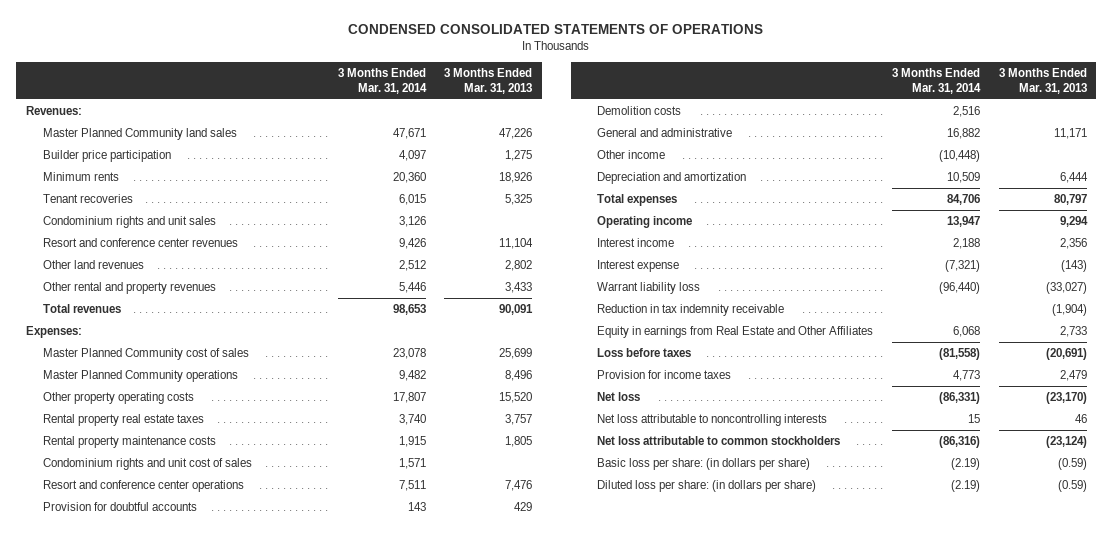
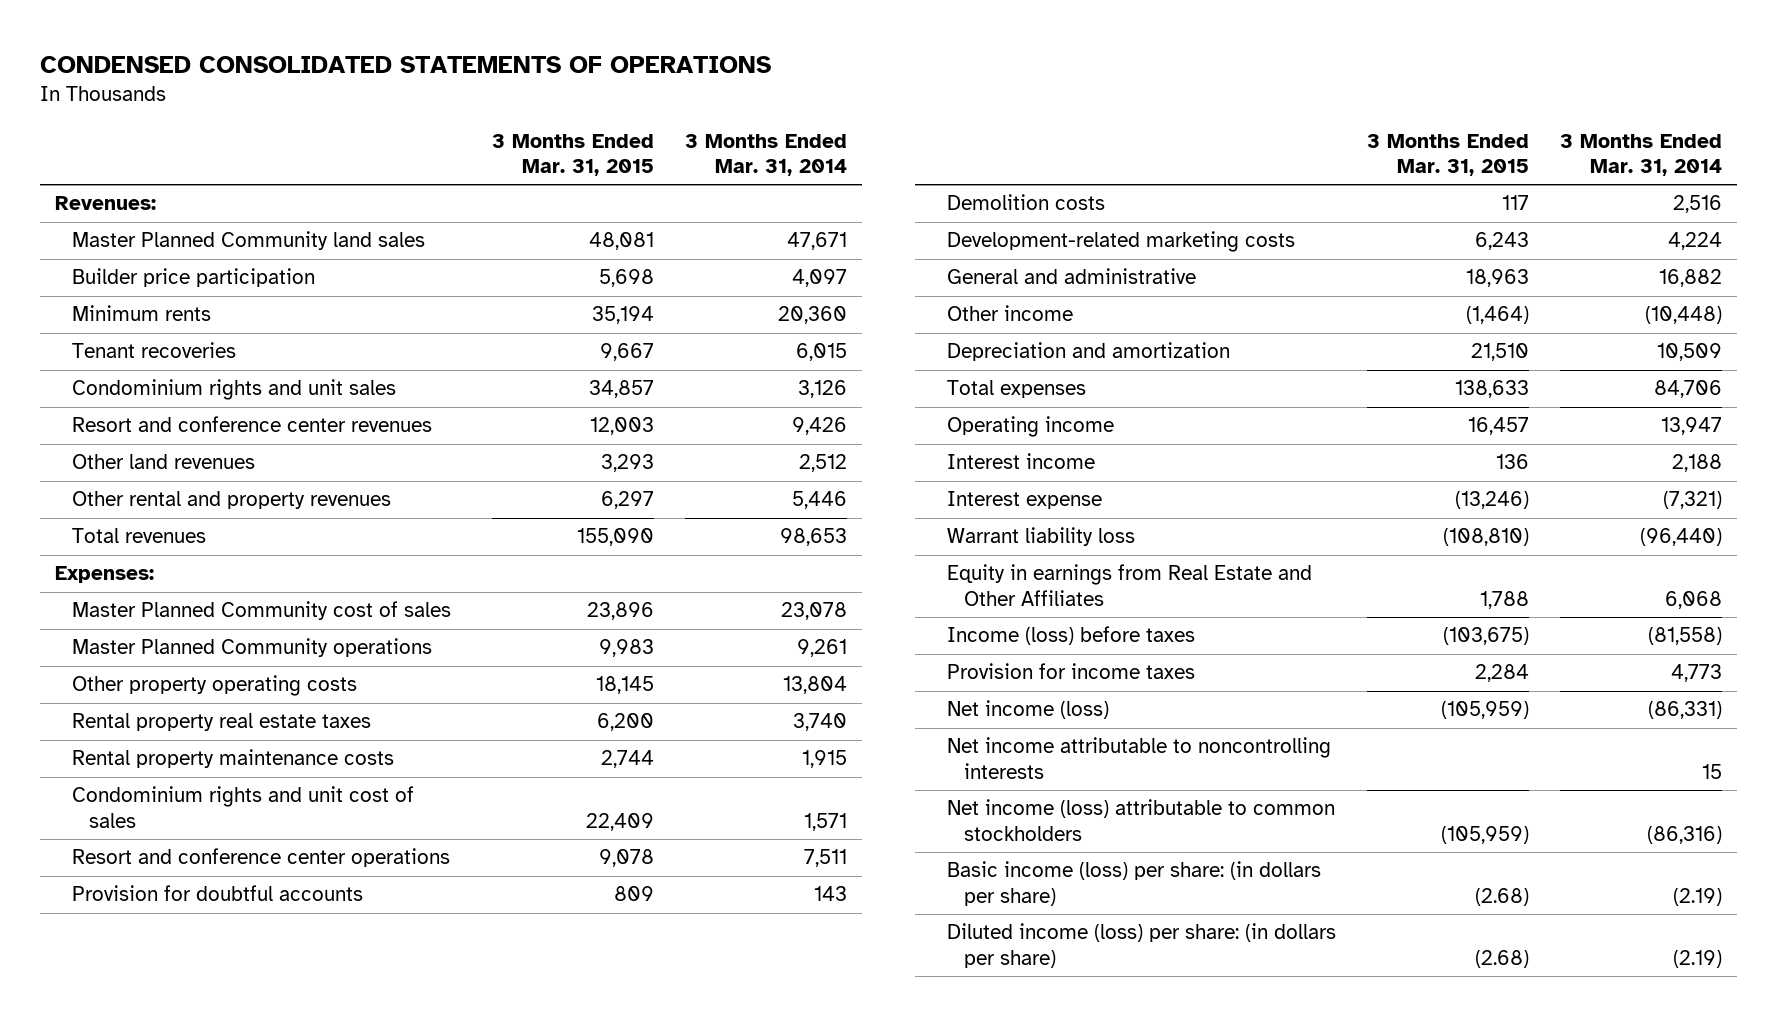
[444,67,533,94] 3 Months Ended Mar. 31, 2013 -> none
none -> [491,133,654,177] 3 Months Ended Mar. 31, 2015
[398,369,426,381] 9,482 -> [796,639,847,658] 9,261
[392,391,426,403] 17,807 -> [782,676,847,695] 13,804
none -> [947,231,1296,253] Development-related marketing costs
[597,303,785,316] Reduction in tax indemnity receivable -> none
[597,347,692,357] Loss before taxes -> [947,626,1196,646] Income (loss) before taxes
[597,391,641,401] Net loss -> [947,700,1110,720] Net income (loss)
[597,413,828,426] Net loss attributable to noncontrolling interests -> [947,737,1332,779] Net income attributable to noncontrolling interests
[597,435,841,445] Net loss attributable to common stockholders -> [947,799,1336,841] Net income (loss) attributable to common stockholders
[597,457,811,470] Basic loss per share: (in dollars per share) -> [947,861,1322,906] Basic income (loss) per share: (in dollars per share)
[597,479,817,492] Diluted loss per share: (in dollars per share) -> [947,923,1337,968] Diluted income (loss) per share: (in dollars per share)

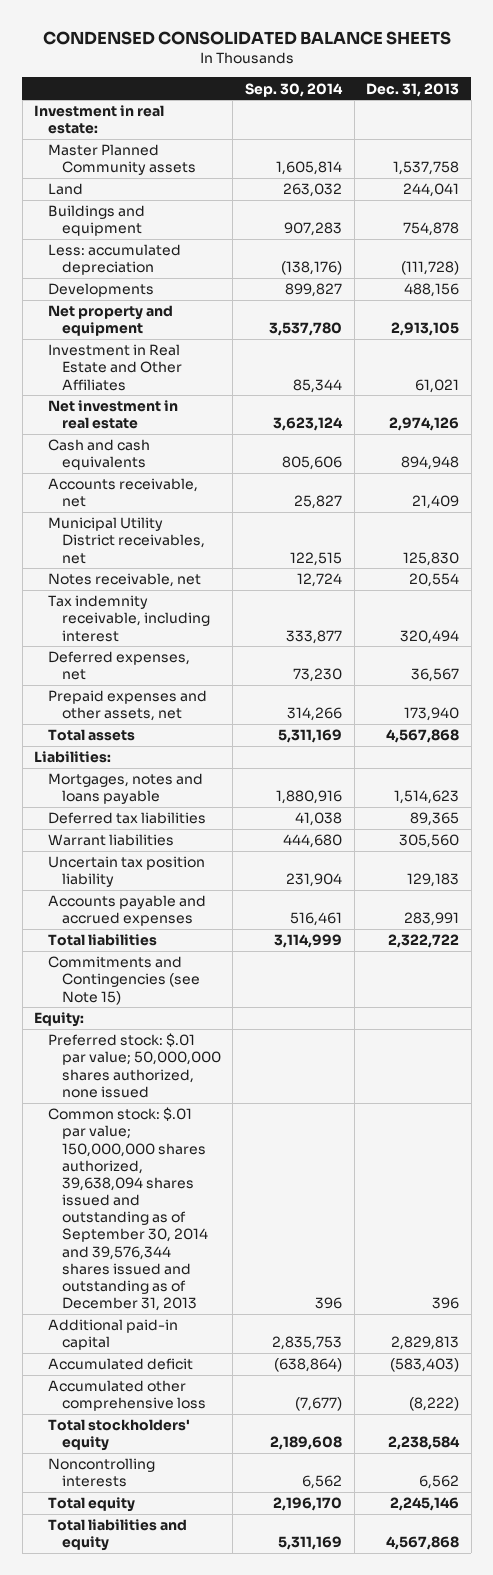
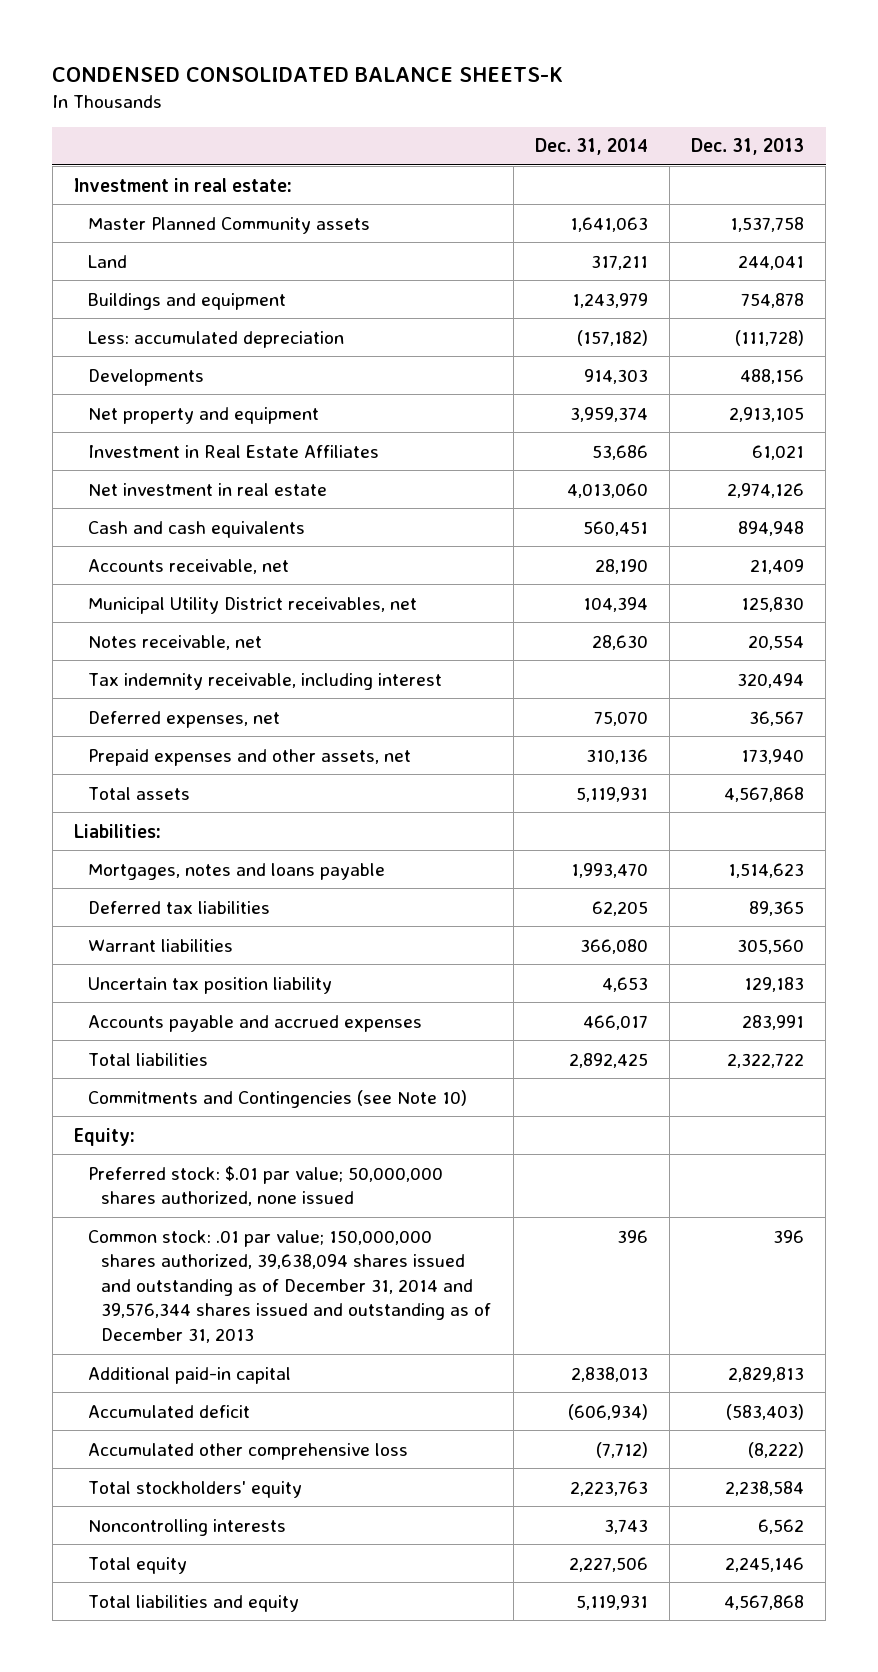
[42,31,451,46] CONDENSED CONSOLIDATED BALANCE SHEETS -> [52,66,564,82] CONDENSED CONSOLIDATED BALANCE SHEETS-K
[245,82,344,97] Sep. 30, 2014 -> none
none -> [534,138,648,156] Dec. 31, 2014
[48,344,182,391] Investment in Real Estate and Other Affiliates -> [87,444,379,458] Investment in Real Estate Affiliates
[48,956,200,1005] Commitments and Contingencies (see Note 15) -> [87,1089,467,1108] Commitments and Contingencies (see Note 10)
[48,1107,208,1312] Common stock: $.01 par value; 150,000,000 shares authorized, 39,638,094 shares issued and outstanding as of September 30, 2014 and 39,576,344 shares issued and outstanding as of December 31, 2013 -> [87,1229,492,1344] Common stock: .01 par value; 150,000,000 shares authorized, 39,638,094 shares issued and outstanding as of December 31, 2014 and 39,576,344 shares issued and outstanding as of December 31, 2013

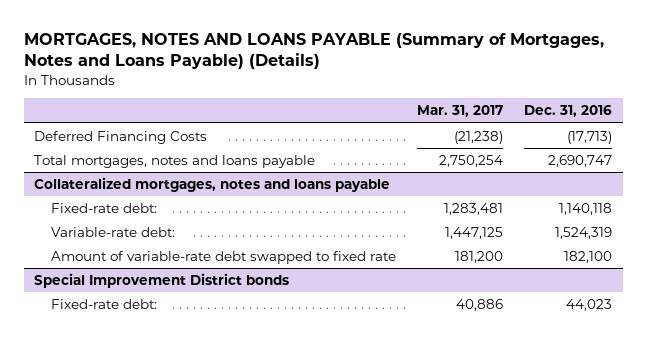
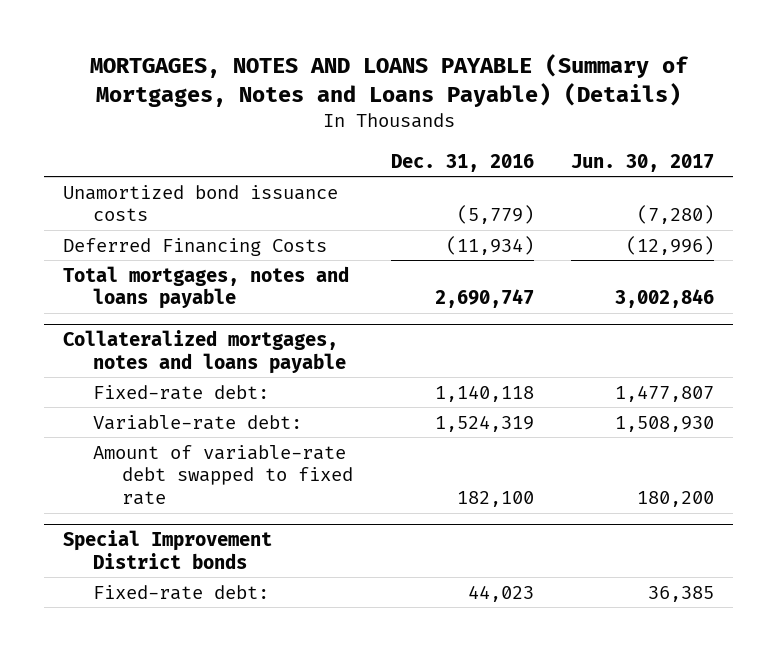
[416,105,503,118] Mar. 31, 2017 -> none
none -> [571,153,715,172] Jun. 30, 2017
none -> [62,184,338,222] Unamortized bond issuance costs
[567,130,613,144] (17,713) -> [445,235,534,255] (11,934)

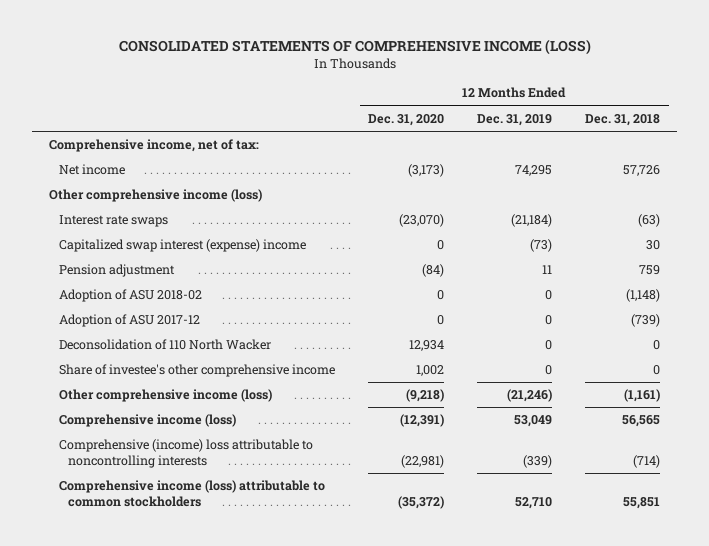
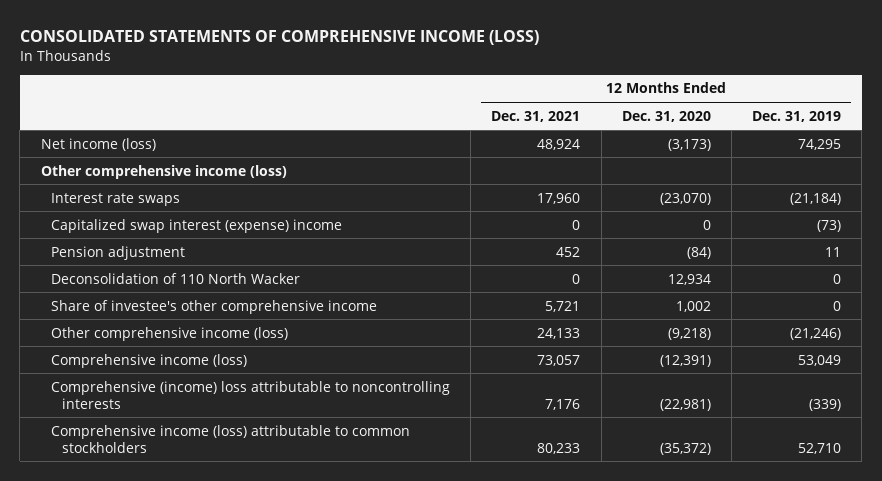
[585,113,661,126] Dec. 31, 2018 -> none
none -> [491,110,581,122] Dec. 31, 2021
[48,139,259,153] Comprehensive income, net of tax: -> none
[58,164,125,176] Net income -> [40,137,156,151] Net income (loss)
[58,289,202,303] Adoption of ASU 2018-02 -> none
[58,314,200,328] Adoption of ASU 2017-12 -> none

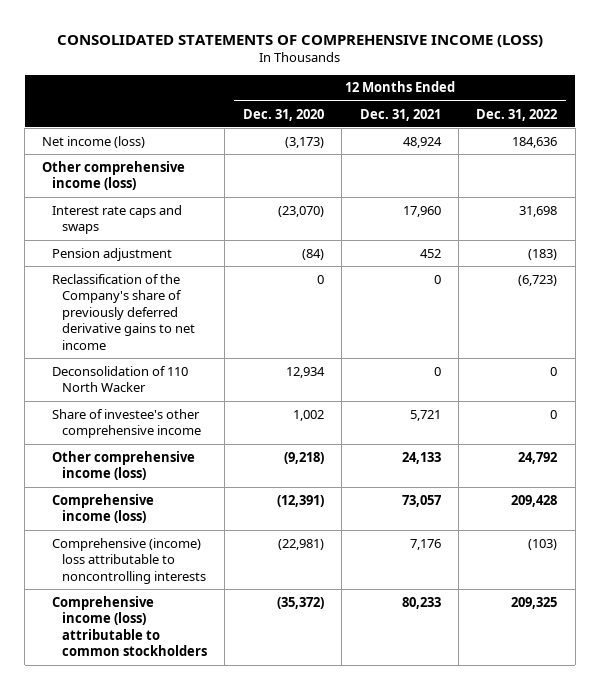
[752,110,842,122] Dec. 31, 2019 -> none
none -> [476,108,558,121] Dec. 31, 2022
[51,218,343,233] Capitalized swap interest (expense) income -> none
[51,192,181,206] Interest rate swaps -> [52,204,183,235] Interest rate caps and swaps
none -> [52,273,195,350] Reclassification of the Company's share of previously deferred derivative gains to net income

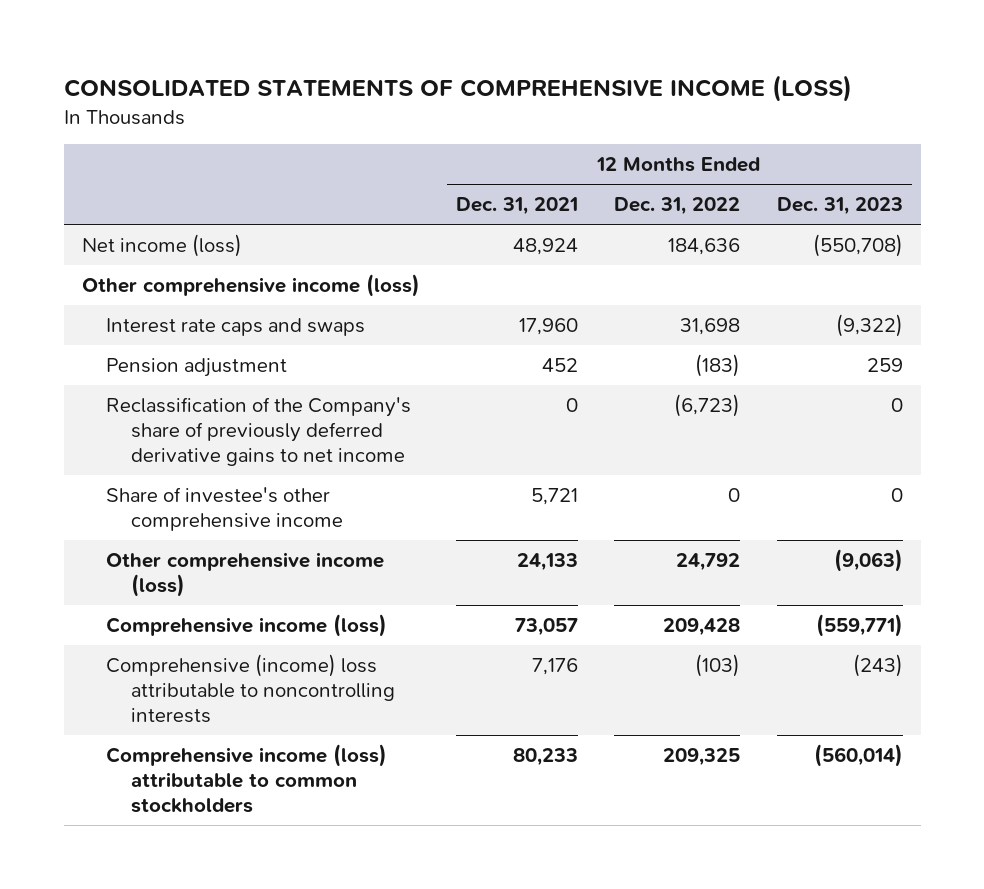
[242,108,324,121] Dec. 31, 2020 -> none
none -> [776,197,903,216] Dec. 31, 2023
[52,365,189,393] Deconsolidation of 110 North Wacker -> none

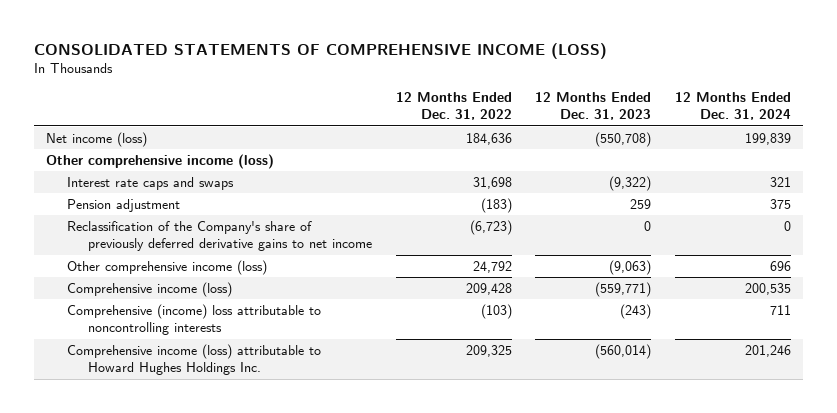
[456,197,579,216] Dec. 31, 2021 -> none
none -> [675,92,792,121] 12 Months Ended Dec. 31, 2024
[106,487,343,531] Share of investee's other comprehensive income -> none
[106,744,388,813] Comprehensive income (loss) attributable to common stockholders -> [67,343,322,376] Comprehensive income (loss) attributable to Howard Hughes Holdings Inc.

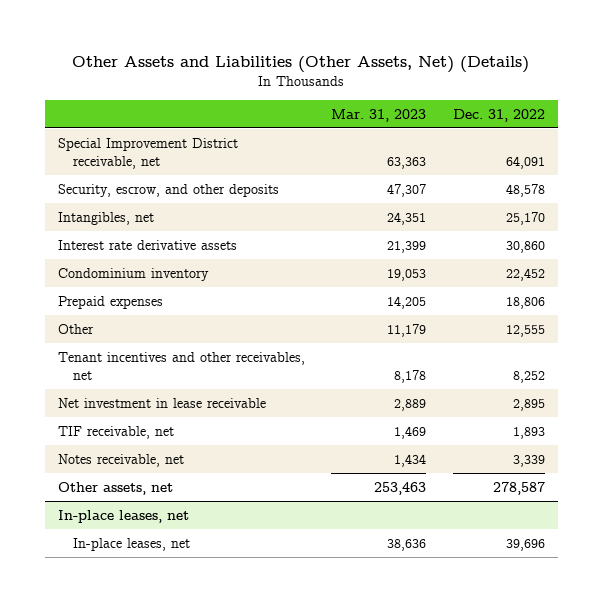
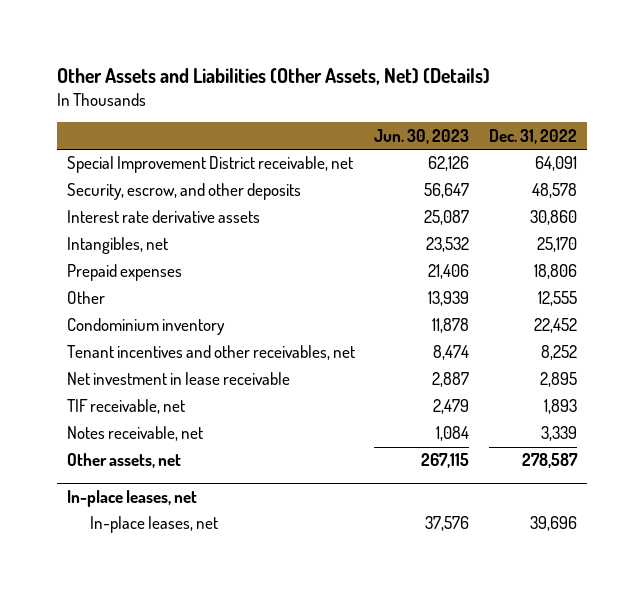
[331,108,427,122] Mar. 31, 2023 -> none
none -> [374,128,470,144] Jun. 30, 2023
[58,211,155,225] Intangibles, net -> [66,237,168,255] Intangibles, net
[58,267,210,281] Condominium inventory -> [66,318,225,336] Condominium inventory

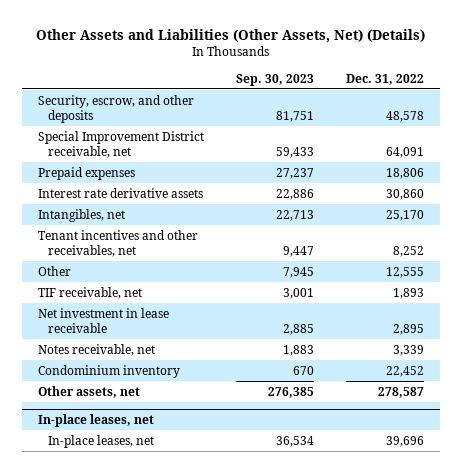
[374,128,470,144] Jun. 30, 2023 -> none
none -> [235,73,314,86] Sep. 30, 2023
[66,156,353,174] Special Improvement District receivable, net -> [37,130,204,158] Special Improvement District receivable, net
[66,264,182,282] Prepaid expenses -> [37,166,135,180] Prepaid expenses
[66,291,105,305] Other -> [37,265,71,276] Other
[66,372,290,386] Net investment in lease receivable -> [37,307,169,333] Net investment in lease receivable
[66,318,225,336] Condominium inventory -> [37,364,180,378] Condominium inventory

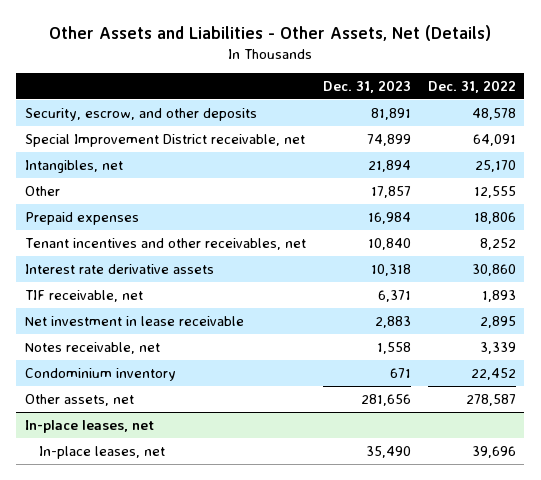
[35,29,425,44] Other Assets and Liabilities (Other Assets, Net) (Details) -> [49,24,492,41] Other Assets and Liabilities - Other Assets, Net (Details)
[235,73,314,86] Sep. 30, 2023 -> none
none -> [322,80,411,94] Dec. 31, 2023
[37,166,135,180] Prepaid expenses -> [24,211,139,225] Prepaid expenses
[37,229,198,257] Tenant incentives and other receivables, net -> [24,237,306,250] Tenant incentives and other receivables, net
[37,187,203,198] Interest rate derivative assets -> [24,263,214,274] Interest rate derivative assets

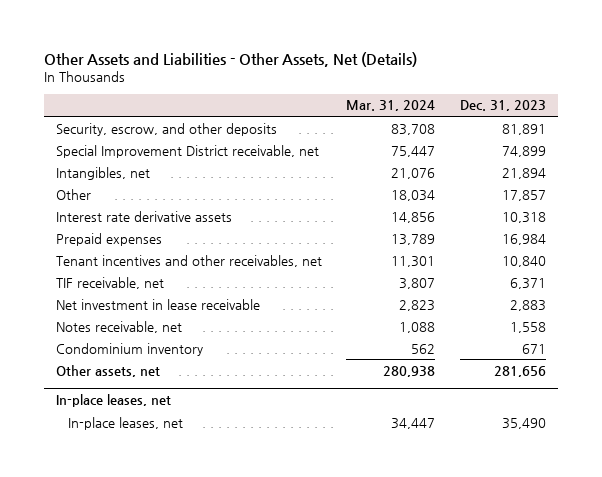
[427,80,516,94] Dec. 31, 2022 -> none
none -> [346,100,436,112] Mar. 31, 2024
[24,263,214,274] Interest rate derivative assets -> [56,210,233,222] Interest rate derivative assets

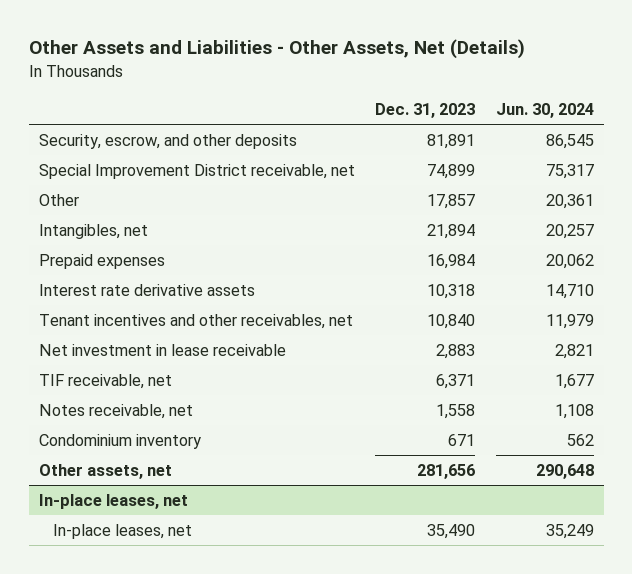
[346,100,436,112] Mar. 31, 2024 -> none
none -> [495,102,594,118] Jun. 30, 2024
[56,166,151,180] Intangibles, net -> [38,224,148,240] Intangibles, net
[56,210,233,222] Interest rate derivative assets -> [38,284,255,297] Interest rate derivative assets
[56,276,165,289] TIF receivable, net -> [38,374,172,390] TIF receivable, net

